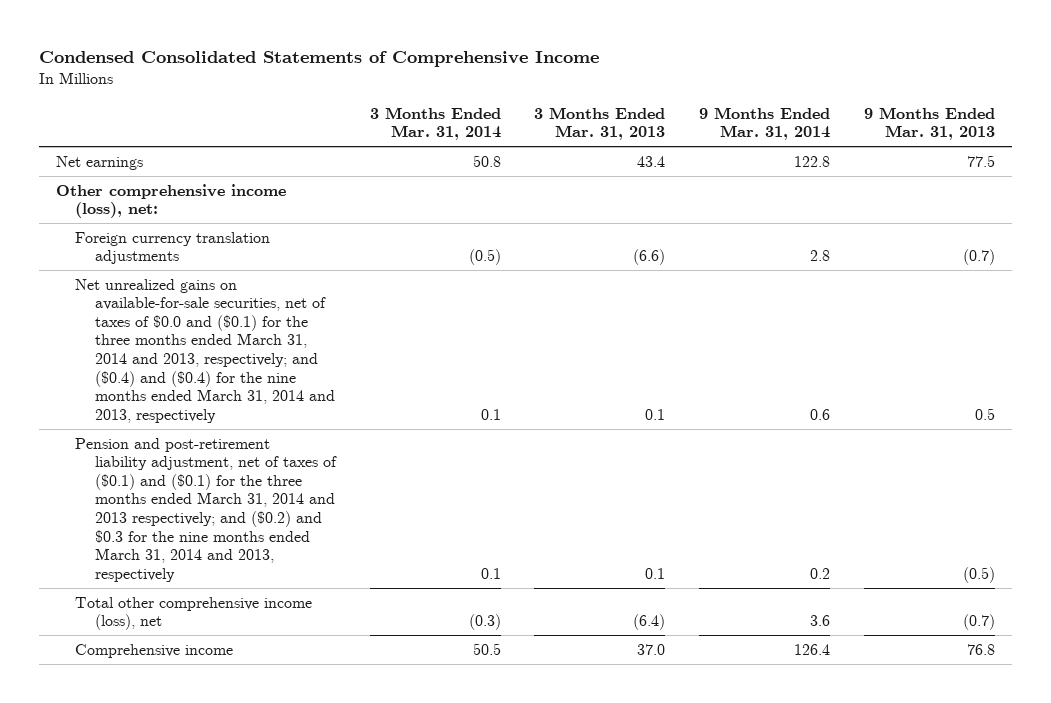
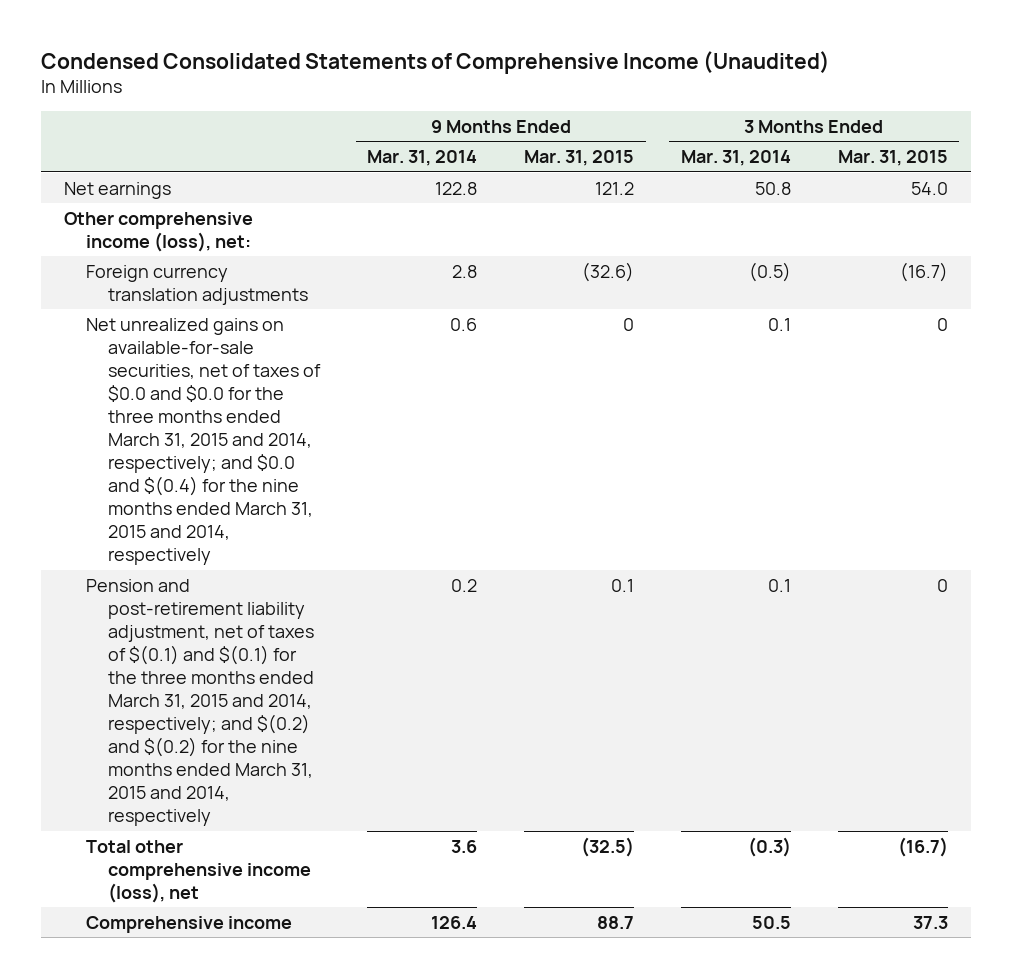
[38,50,599,67] Condensed Consolidated Statements of Comprehensive Income -> [40,50,830,74] Condensed Consolidated Statements of Comprehensive Income (Unaudited)
[534,106,666,141] 3 Months Ended Mar. 31, 2013 -> none
[863,106,995,141] 9 Months Ended Mar. 31, 2013 -> none
none -> [524,150,635,167] Mar. 31, 2015
none -> [837,150,948,167] Mar. 31, 2015
[75,278,336,423] Net unrealized gains on available-for-sale securities, net of taxes of $0.0 and ($0.1) for the three months ended March 31, 2014 and 2013, respectively; and ($0.4) and ($0.4) for the nine months ended March 31, 2014 and 2013, respectively -> [86,317,322,566] Net unrealized gains on available-for-sale securities, net of taxes of $0.0 and $0.0 for the three months ended March 31, 2015 and 2014, respectively; and $0.0 and $(0.4) for the nine months ended March 31, 2015 and 2014, respectively
[75,437,338,582] Pension and post-retirement liability adjustment, net of taxes of ($0.1) and ($0.1) for the three months ended March 31, 2014 and 2013 respectively; and ($0.2) and $0.3 for the nine months ended March 31, 2014 and 2013, respectively -> [86,578,315,827] Pension and post-retirement liability adjustment, net of taxes of $(0.1) and $(0.1) for the three months ended March 31, 2015 and 2014, respectively; and $(0.2) and $(0.2) for the nine months ended March 31, 2015 and 2014, respectively

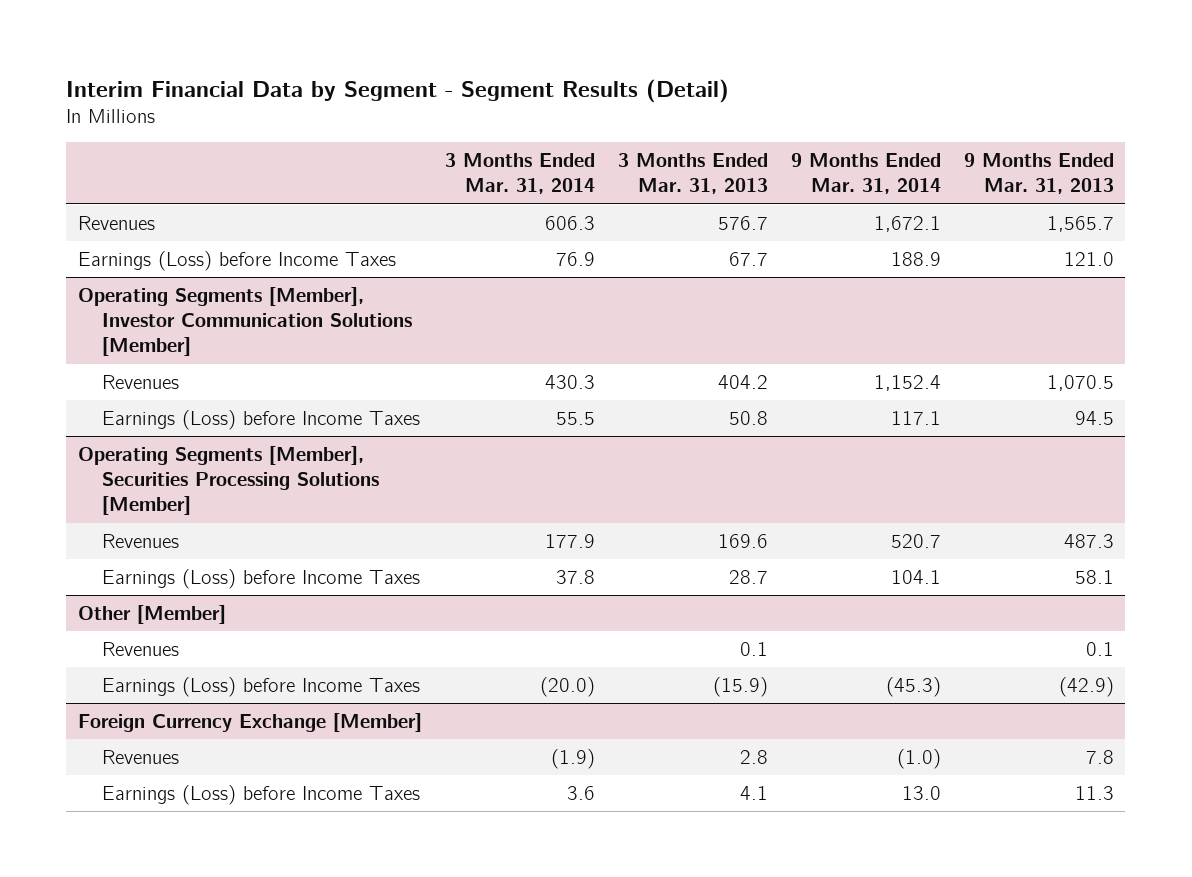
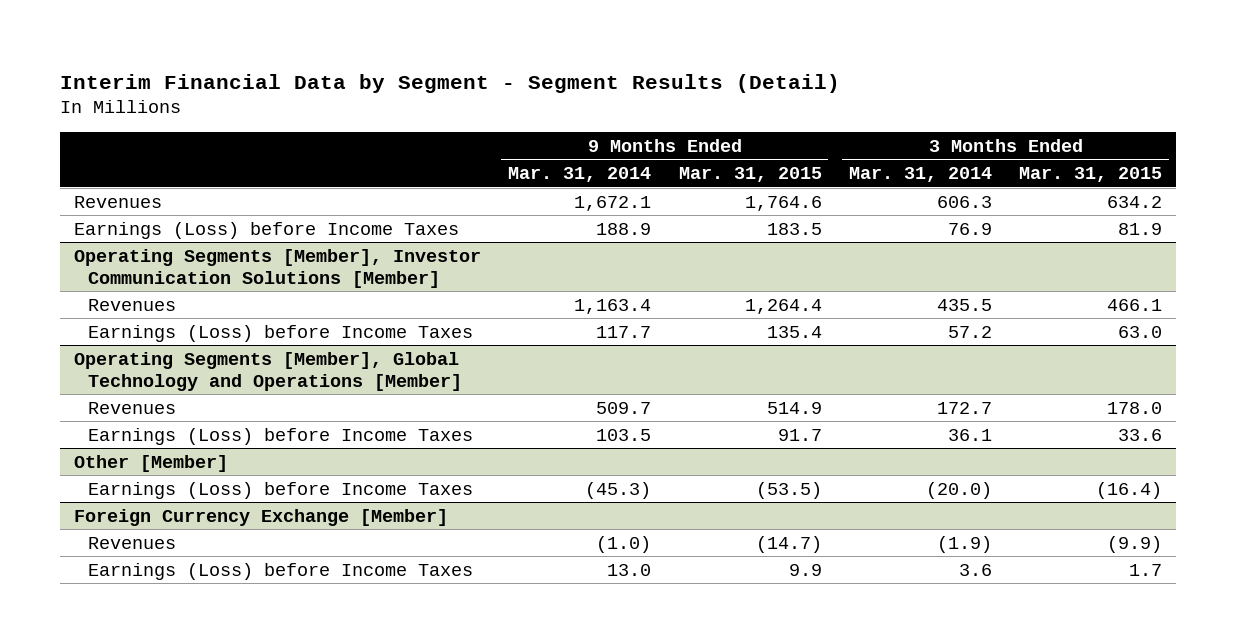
[617,153,768,195] 3 Months Ended Mar. 31, 2013 -> none
[963,153,1114,195] 9 Months Ended Mar. 31, 2013 -> none
none -> [678,167,822,183] Mar. 31, 2015
none -> [1019,167,1163,183] Mar. 31, 2015
[77,445,379,516] Operating Segments [Member], Securities Processing Solutions [Member] -> none
[544,374,595,389] 430.3 -> [936,298,992,311] 435.5
[873,374,941,391] 1,152.4 -> [574,298,652,314] 1,163.4
[555,411,595,425] 55.5 -> [947,325,992,338] 57.2
[890,410,941,425] 117.1 -> [596,325,652,338] 117.7
none -> [73,351,462,391] Operating Segments [Member], Global Technology and Operations [Member]
[544,533,595,548] 177.9 -> [936,401,992,414] 172.7
[890,533,941,548] 520.7 -> [596,401,652,414] 509.7
[555,569,595,584] 37.8 -> [947,428,992,441] 36.1
[890,569,941,584] 104.1 -> [596,428,652,441] 103.5
[101,641,179,656] Revenues -> none

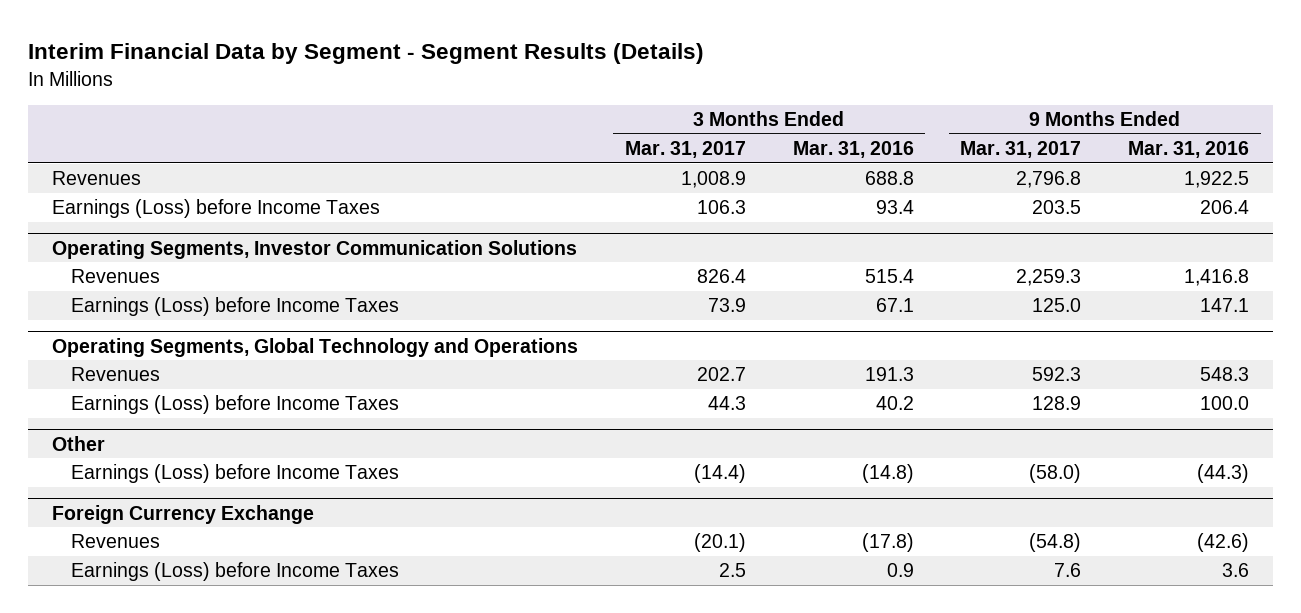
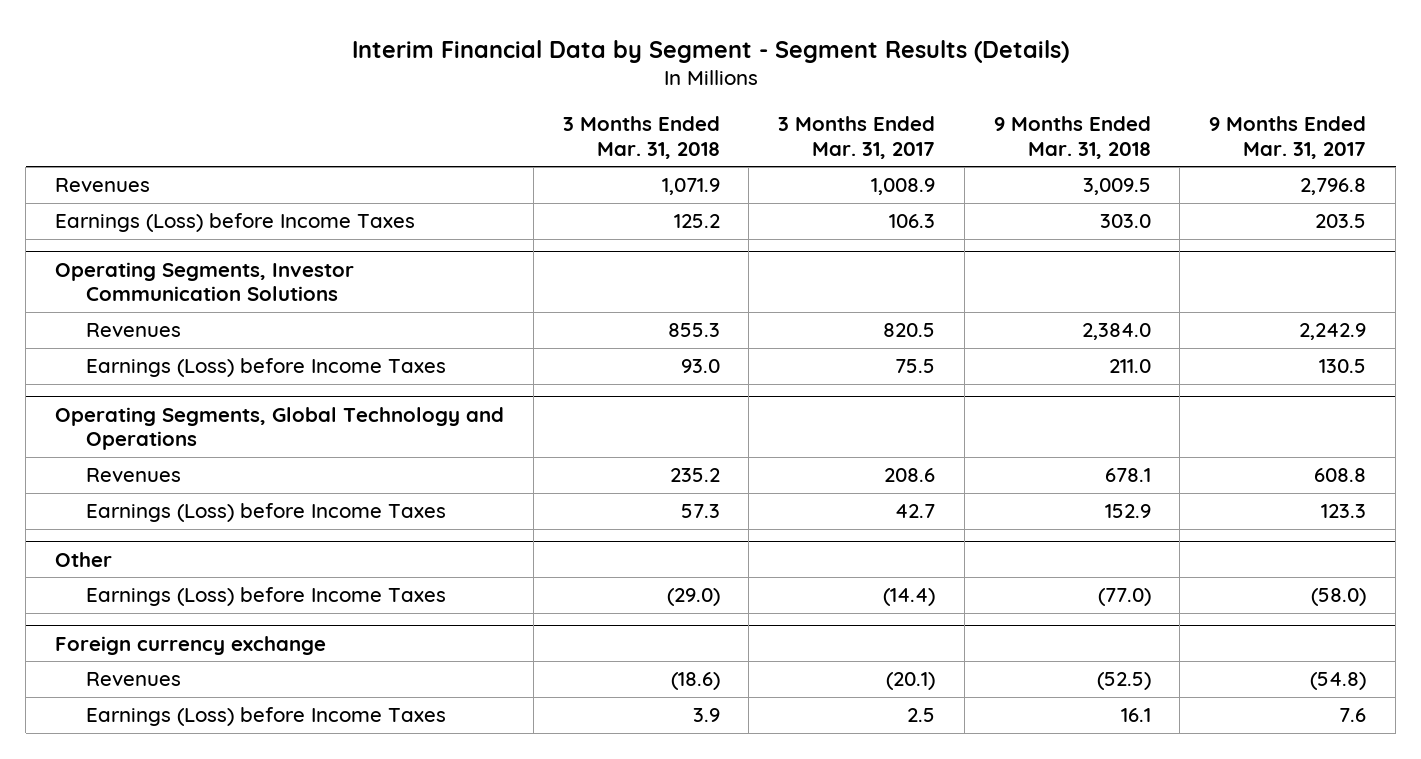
[792,141,914,159] Mar. 31, 2016 -> none
[1128,141,1250,159] Mar. 31, 2016 -> none
none -> [562,115,720,159] 3 Months Ended Mar. 31, 2018
none -> [993,115,1151,159] 9 Months Ended Mar. 31, 2018
[696,269,746,284] 826.4 -> [883,323,936,338] 820.5
[1016,269,1082,287] 2,259.3 -> [1299,323,1367,341] 2,242.9
[707,298,746,313] 73.9 -> [895,359,936,374] 75.5
[1032,298,1082,313] 125.0 -> [1319,359,1367,374] 130.5
[696,367,746,382] 202.7 -> [884,468,936,483] 208.6
[1032,367,1082,382] 592.3 -> [1314,468,1367,483] 608.8
[707,396,746,411] 44.3 -> [895,504,936,519] 42.7
[1032,396,1082,411] 128.9 -> [1321,504,1367,519] 123.3
[51,504,314,524] Foreign Currency Exchange -> [55,635,327,655] Foreign currency exchange

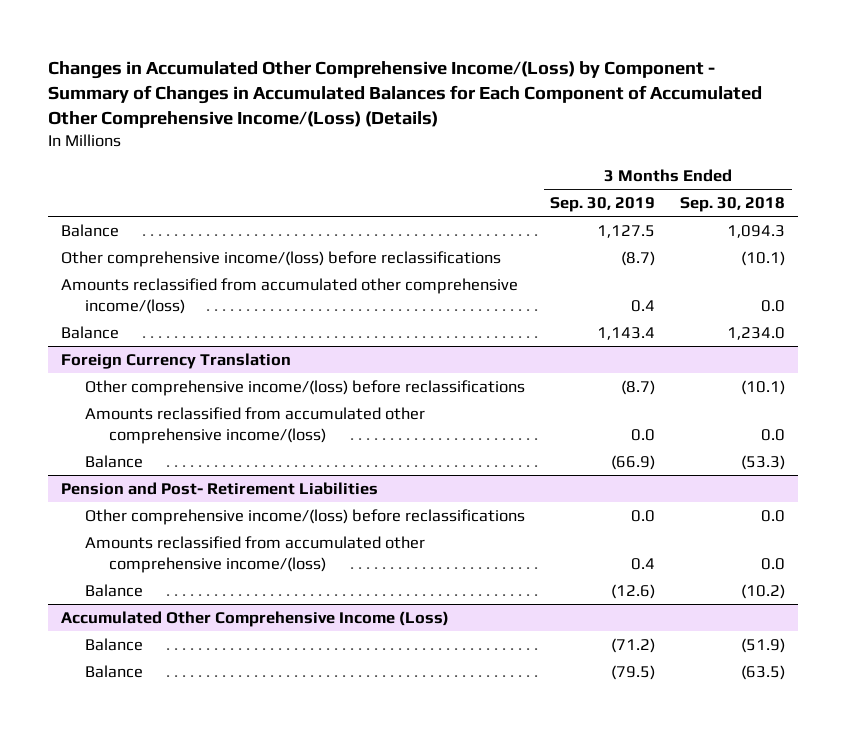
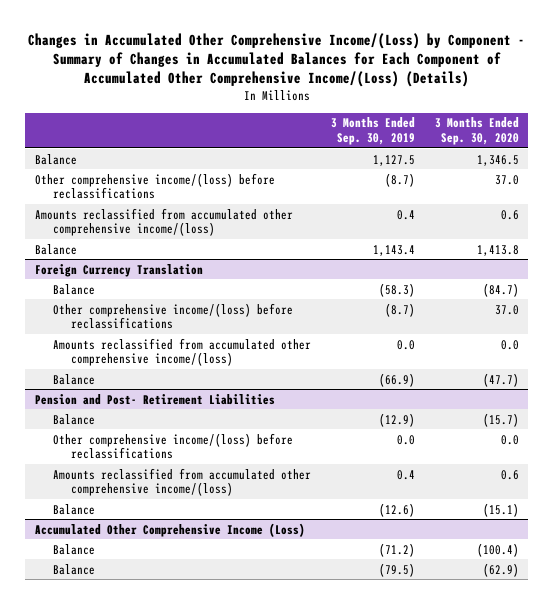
[680,197,786,213] Sep. 30, 2018 -> none
none -> [434,117,519,145] 3 Months Ended Sep. 30, 2020
none -> [52,283,95,295] Balance
none -> [52,413,95,425] Balance

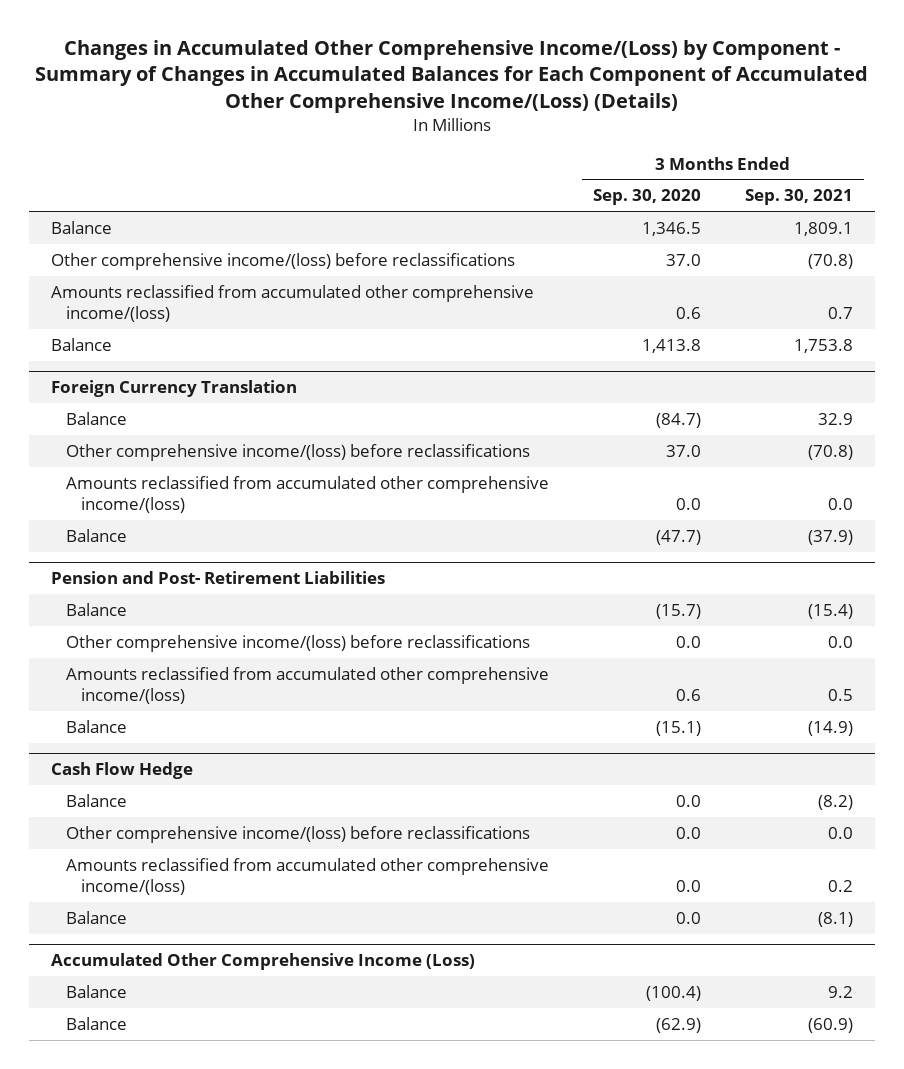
[330,117,415,145] 3 Months Ended Sep. 30, 2019 -> none
none -> [745,189,854,206] Sep. 30, 2021
none -> [50,762,193,780] Cash Flow Hedge
none -> [65,793,127,807] Balance
none -> [65,825,530,843] Other comprehensive income/(loss) before reclassifications
none -> [65,857,549,895] Amounts reclassified from accumulated other comprehensive income/(loss)
none -> [65,910,127,924] Balance

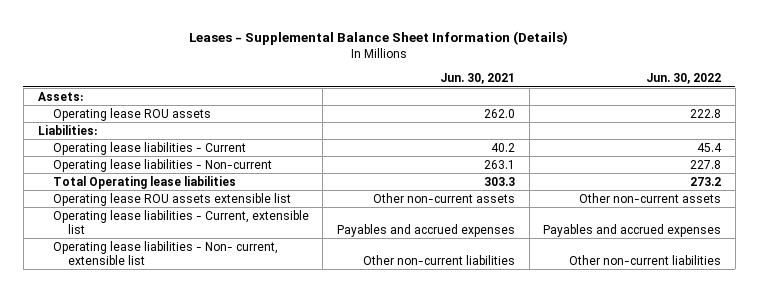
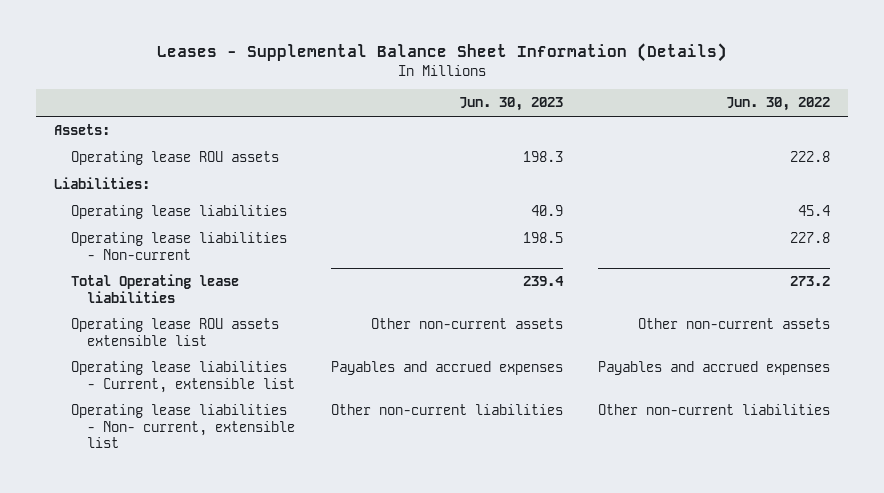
[439,73,515,85] Jun. 30, 2021 -> none
none -> [458,97,563,112] Jun. 30, 2023
[52,141,246,155] Operating lease liabilities - Current -> [70,205,287,220] Operating lease liabilities

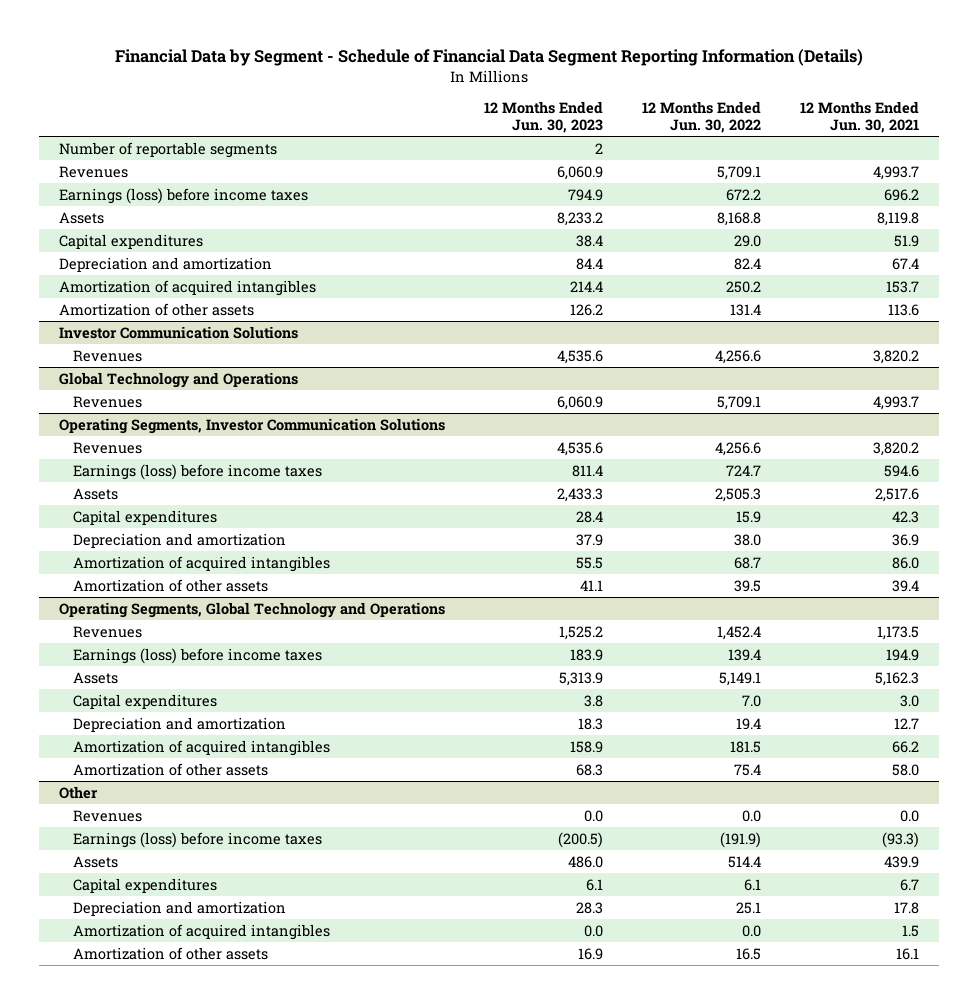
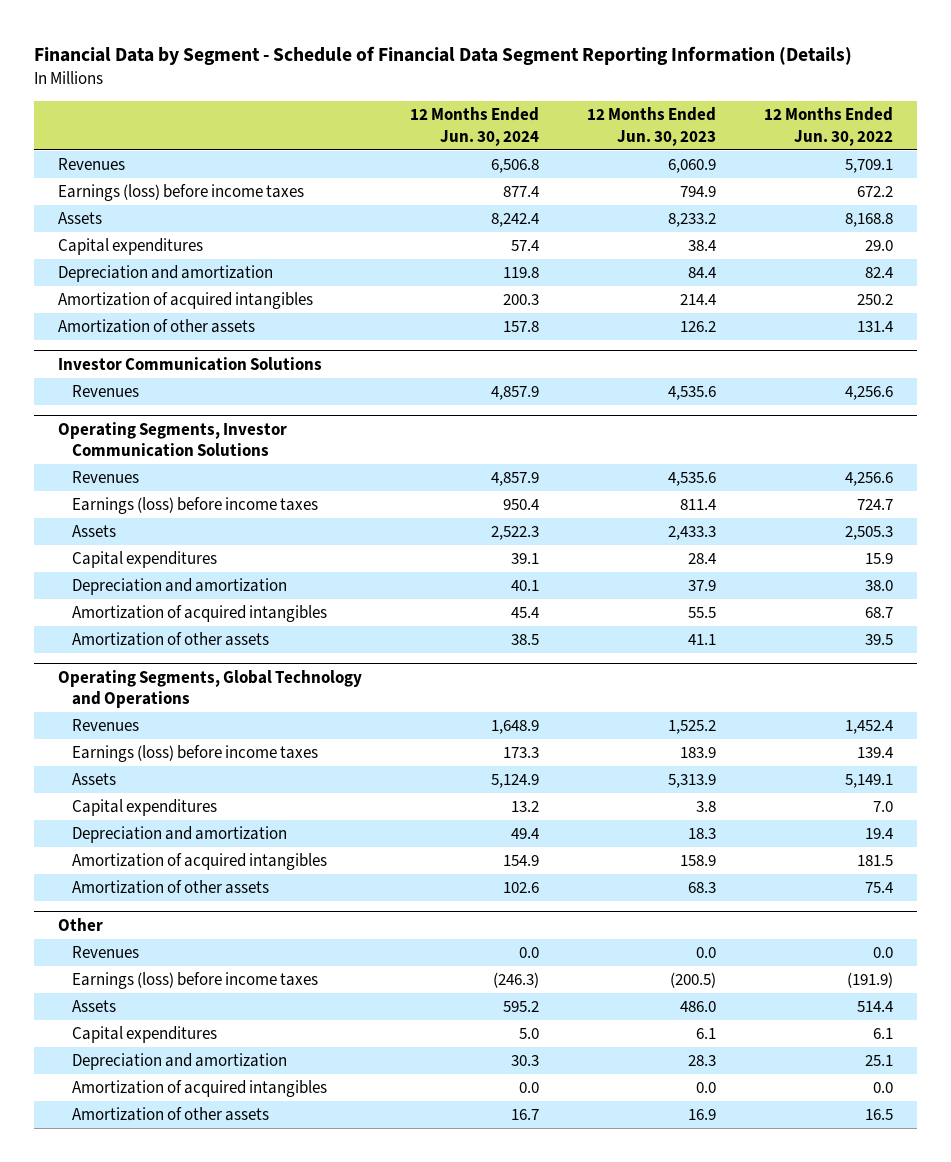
[800,100,920,133] 12 Months Ended Jun. 30, 2021 -> none
none -> [410,107,540,146] 12 Months Ended Jun. 30, 2024
[59,141,278,158] Number of reportable segments -> none
[59,371,299,388] Global Technology and Operations -> none
[73,395,143,408] Revenues -> none

